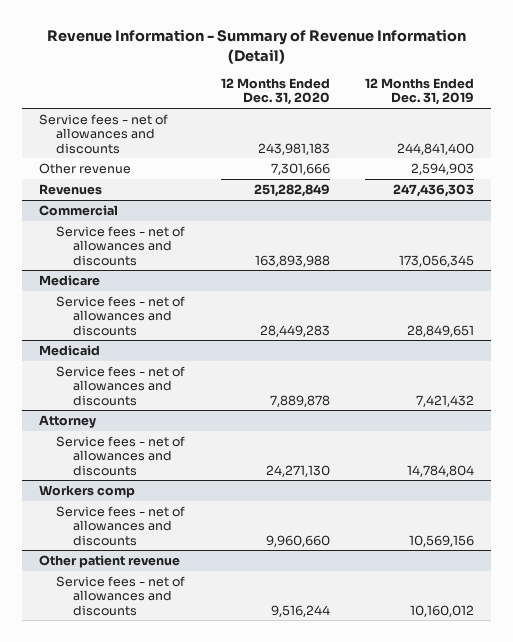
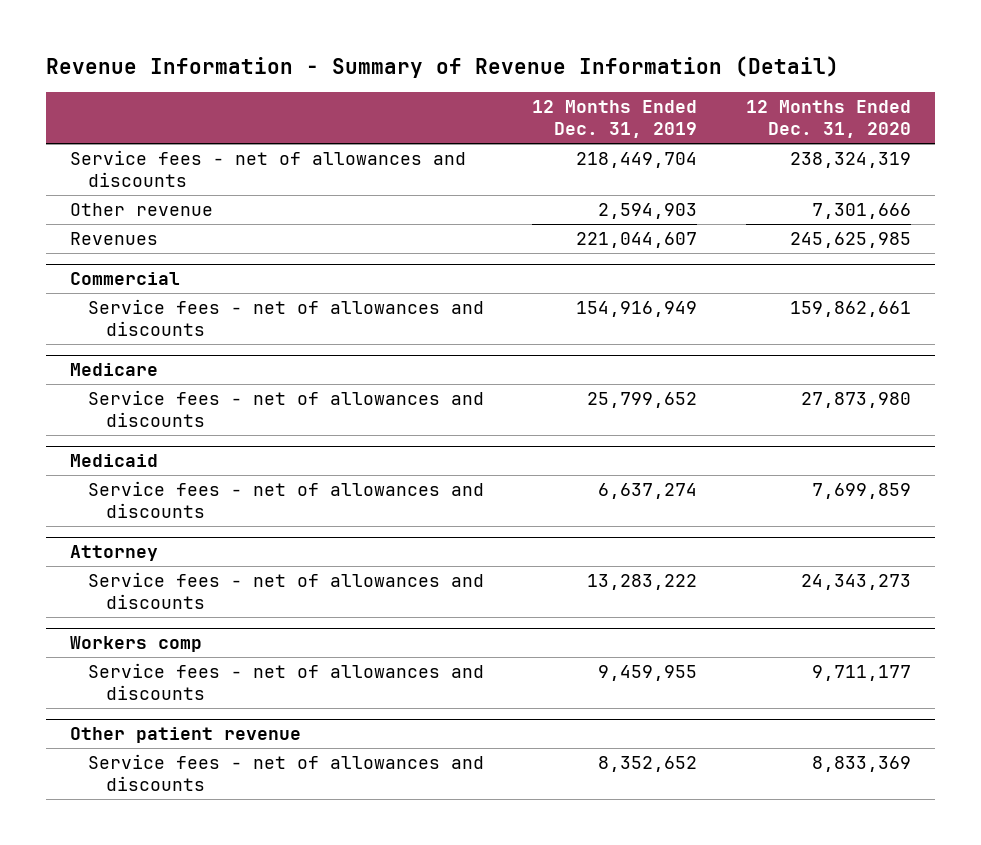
[257,142,330,155] 243,981,183 -> [789,152,911,169] 238,324,319
[396,142,474,155] 244,841,400 -> [576,152,698,169] 218,449,704
[253,183,330,197] 251,282,849 -> [789,232,911,249] 245,625,985
[392,183,474,197] 247,436,303 -> [576,232,698,249] 221,044,607
[254,254,330,267] 163,893,988 -> [789,301,911,318] 159,862,661
[398,254,474,267] 173,056,345 -> [576,301,698,318] 154,916,949
[259,324,330,337] 28,449,283 -> [800,392,911,409] 27,873,980
[406,324,474,337] 28,849,651 -> [587,392,698,409] 25,799,652
[269,394,330,407] 7,889,878 -> [811,483,911,500] 7,699,859
[415,394,474,407] 7,421,432 -> [598,483,698,500] 6,637,274
[265,464,330,477] 24,271,130 -> [800,574,911,591] 24,343,273
[406,464,474,477] 14,784,804 -> [587,574,698,591] 13,283,222
[265,534,330,547] 9,960,660 -> [811,665,911,682] 9,711,177
[408,534,474,547] 10,569,156 -> [598,665,698,682] 9,459,955
[270,604,330,617] 9,516,244 -> [811,756,911,773] 8,833,369
[409,604,474,617] 10,160,012 -> [598,756,698,773] 8,352,652

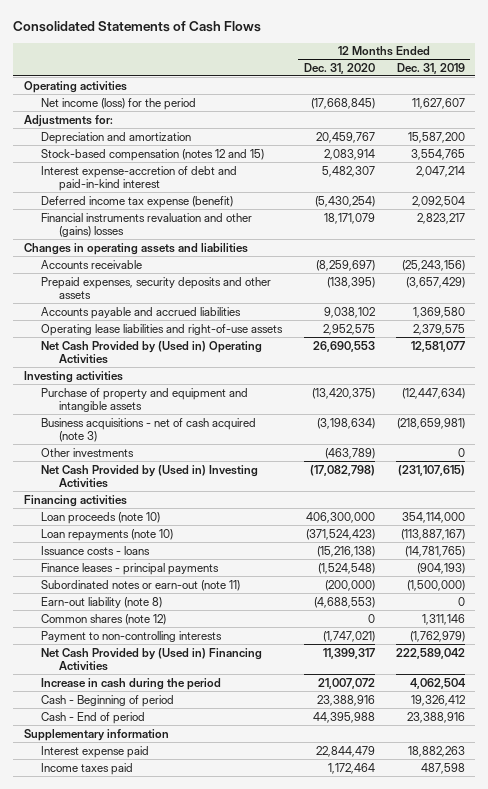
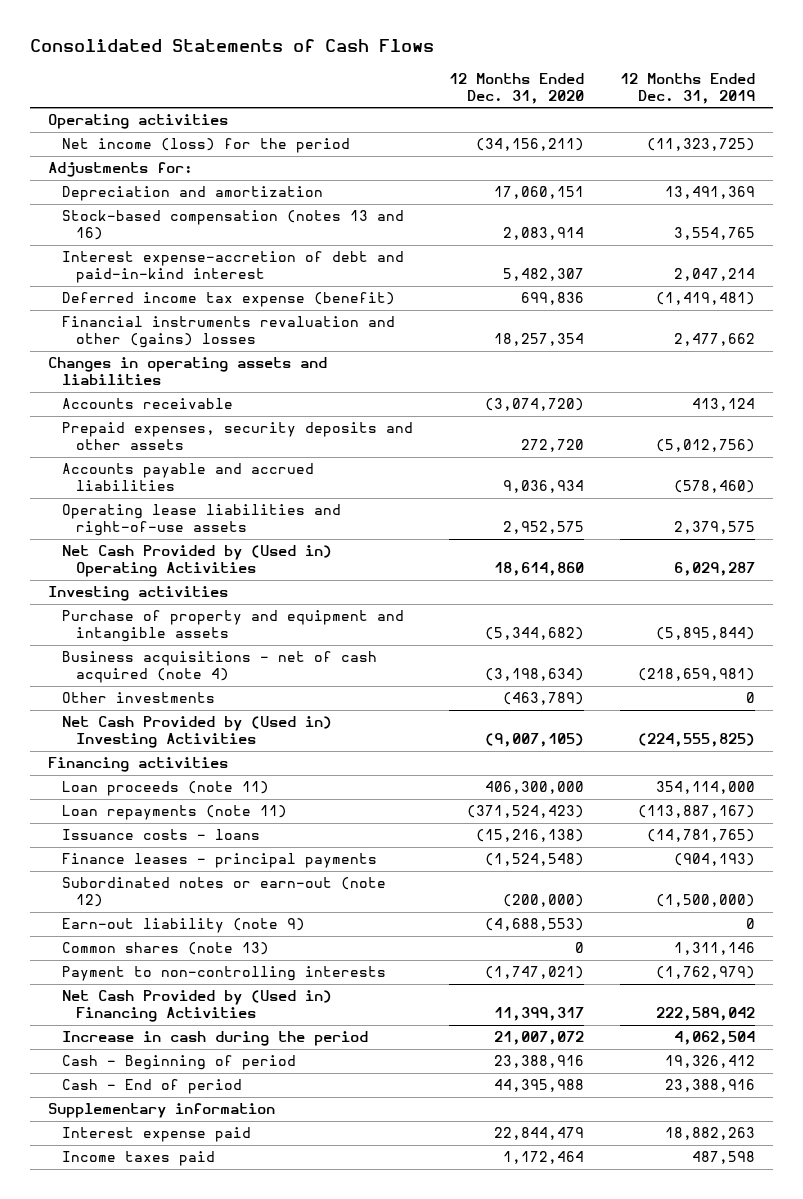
[310,97,375,109] (17,668,845) -> [476,138,585,152] (34,156,211)
[411,97,465,109] 11,627,607 -> [646,138,755,152] (11,323,725)
[315,131,375,143] 20,459,767 -> [494,186,585,200] 17,060,151
[407,131,465,143] 15,587,200 -> [664,186,755,200] 13,491,369
[41,148,265,161] Stock-based compensation (notes 12 and 15) -> [62,210,405,241] Stock-based compensation (notes 13 and 16)
[314,195,375,207] (5,430,254) -> [521,292,585,306] 699,836
[411,195,465,207] 2,092,504 -> [655,292,755,306] (1,419,481)
[323,212,375,224] 18,171,079 -> [494,333,585,347] 18,257,354
[416,212,465,224] 2,823,217 -> [673,333,755,347] 2,477,662
[315,259,375,271] (8,259,697) -> [485,398,585,412] (3,074,720)
[401,259,465,271] (25,243,156) -> [691,398,755,412] 413,124
[326,276,375,288] (138,395) -> [521,439,585,453] 272,720
[405,276,465,288] (3,657,429) -> [655,439,755,453] (5,012,756)
[323,306,375,318] 9,038,102 -> [503,480,585,494] 9,036,934
[412,306,465,318] 1,369,580 -> [673,480,755,494] (578,460)
[312,340,375,352] 26,690,553 -> [494,562,585,577] 18,614,860
[410,340,465,352] 12,581,077 -> [673,562,755,577] 6,029,287
[311,387,375,399] (13,420,375) -> [485,627,585,641] (5,344,682)
[401,387,465,399] (12,447,634) -> [655,627,755,641] (5,895,844)
[41,417,257,443] Business acquisitions - net of cash acquired (note 3) -> [62,651,378,684] Business acquisitions - net of cash acquired (note 4)
[309,464,375,476] (17,082,798) -> [485,733,585,748] (9,007,105)
[397,464,465,476] (231,107,615) -> [637,733,755,748] (224,555,825)
[41,511,161,524] Loan proceeds (note 10) -> [62,781,270,797] Loan proceeds (note 11)
[41,528,174,541] Loan repayments (note 10) -> [62,805,288,821] Loan repayments (note 11)
[41,579,241,591] Subordinated notes or earn-out (note 11) -> [62,877,387,908] Subordinated notes or earn-out (note 12)
[41,596,163,608] Earn-out liability (note 8) -> [62,918,306,934] Earn-out liability (note 9)
[41,613,167,625] Common shares (note 12) -> [62,942,270,956] Common shares (note 13)

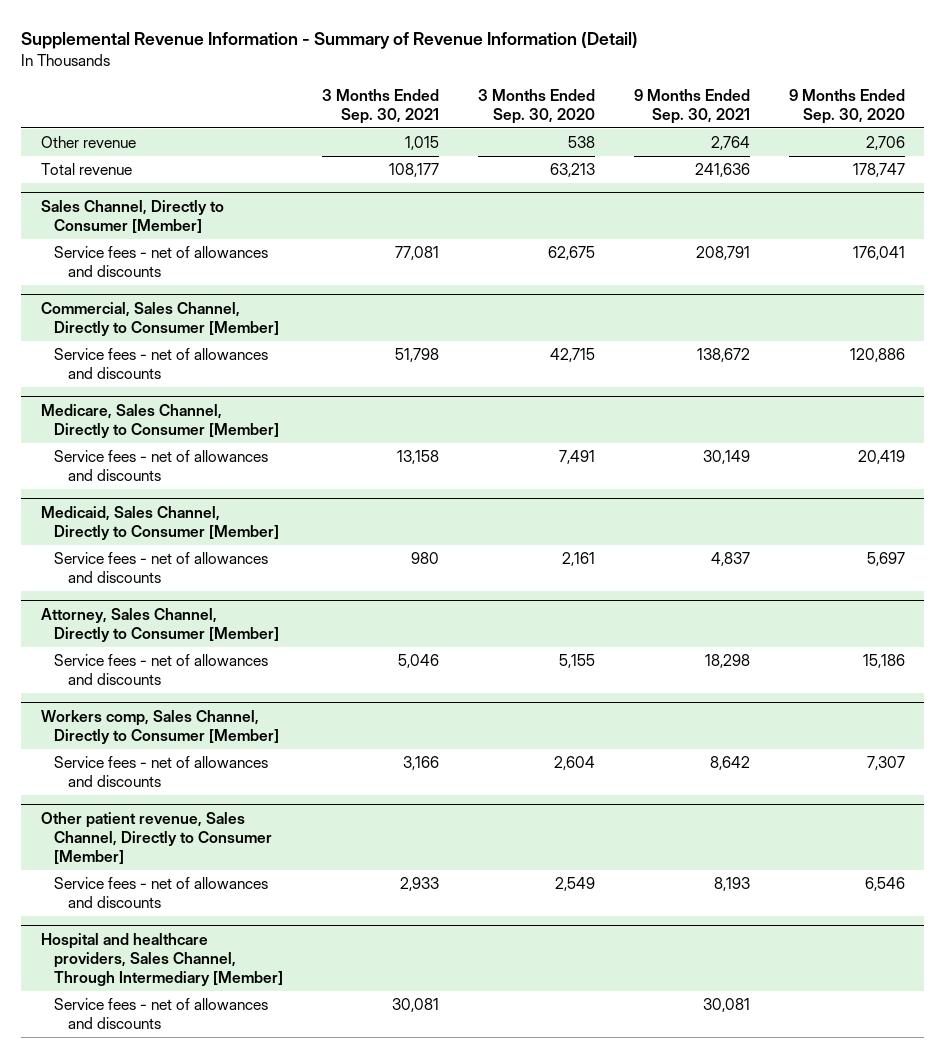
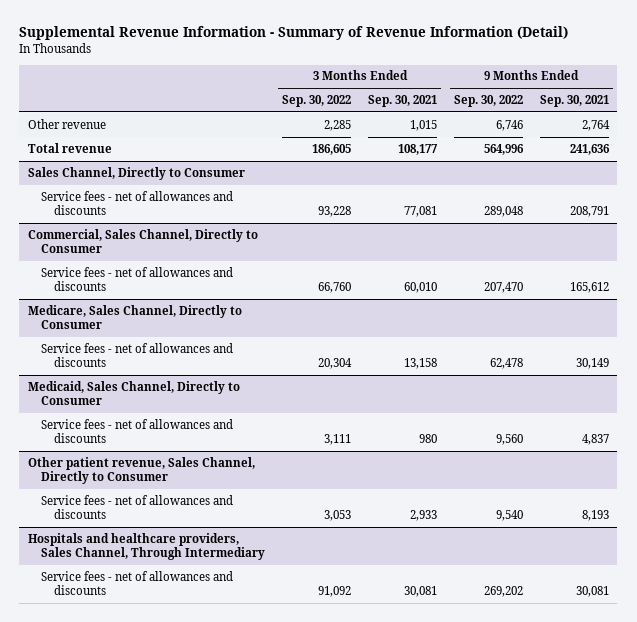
[477,88,595,124] 3 Months Ended Sep. 30, 2020 -> none
[788,88,905,124] 9 Months Ended Sep. 30, 2020 -> none
none -> [282,95,352,108] Sep. 30, 2022
none -> [453,95,523,108] Sep. 30, 2022
[40,199,224,233] Sales Channel, Directly to Consumer [Member] -> [27,166,245,180] Sales Channel, Directly to Consumer
[40,301,280,336] Commercial, Sales Channel, Directly to Consumer [Member] -> [27,228,258,254] Commercial, Sales Channel, Directly to Consumer
[395,348,440,363] 51,798 -> [404,282,438,294] 60,010
[696,348,750,363] 138,672 -> [569,282,609,294] 165,612
[40,403,280,438] Medicare, Sales Channel, Directly to Consumer [Member] -> [27,304,242,330] Medicare, Sales Channel, Directly to Consumer
[40,505,280,540] Medicaid, Sales Channel, Directly to Consumer [Member] -> [27,380,240,406] Medicaid, Sales Channel, Directly to Consumer
[40,607,280,642] Attorney, Sales Channel, Directly to Consumer [Member] -> none
[54,654,269,686] Service fees - net of allowances and discounts -> none
[40,709,280,744] Workers comp, Sales Channel, Directly to Consumer [Member] -> none
[54,756,269,788] Service fees - net of allowances and discounts -> none
[40,811,273,864] Other patient revenue, Sales Channel, Directly to Consumer [Member] -> [27,456,255,485] Other patient revenue, Sales Channel, Directly to Consumer
[40,932,284,986] Hospital and healthcare providers, Sales Channel, Through Intermediary [Member] -> [27,532,266,561] Hospitals and healthcare providers, Sales Channel, Through Intermediary

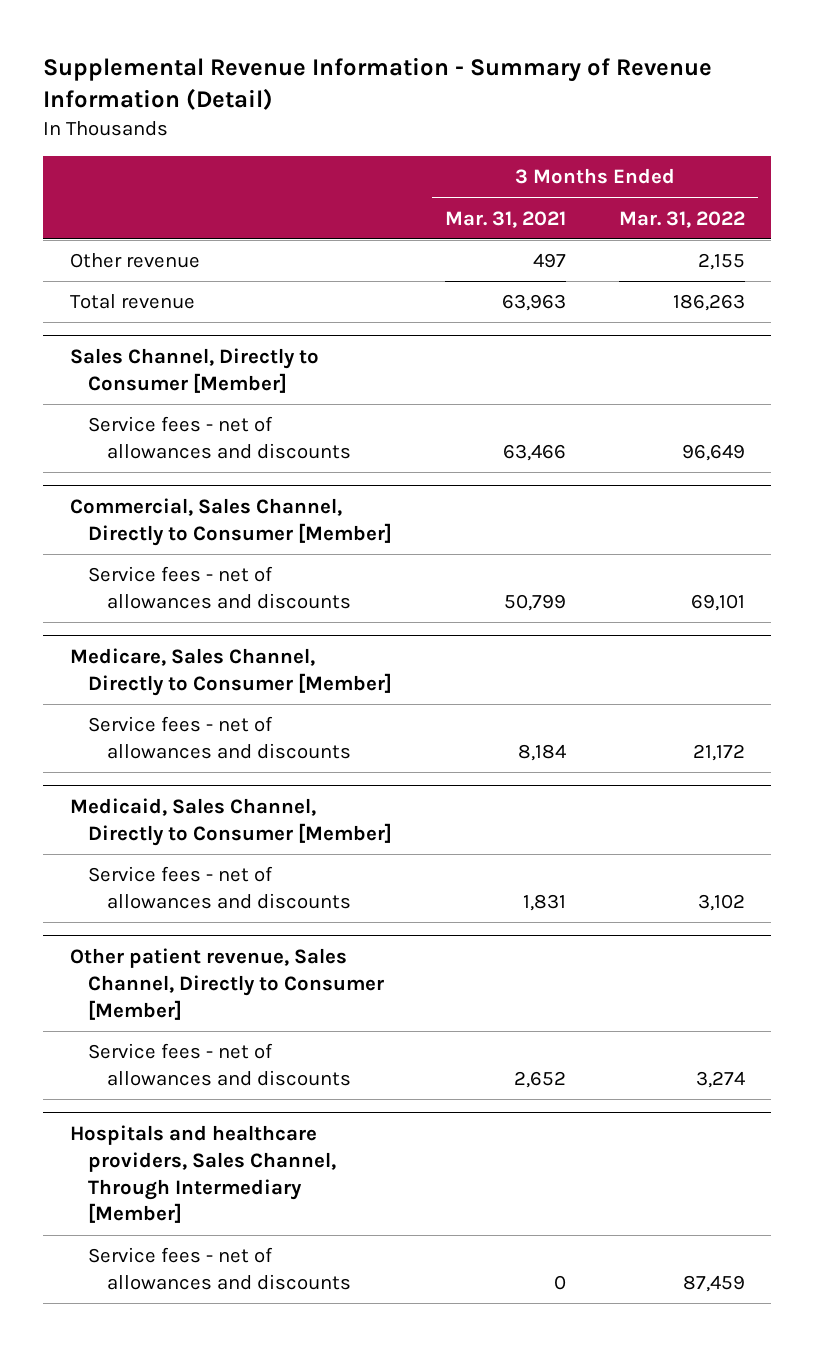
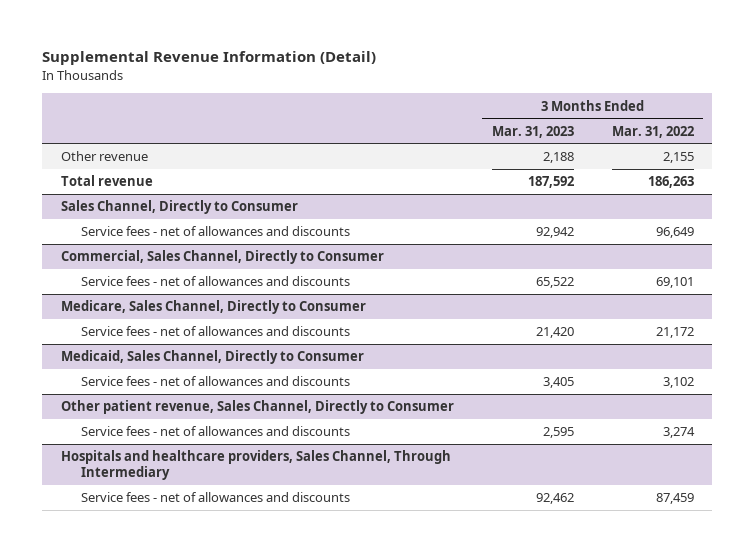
[43,57,713,111] Supplemental Revenue Information - Summary of Revenue Information (Detail) -> [41,51,376,66] Supplemental Revenue Information (Detail)
[445,210,567,228] Mar. 31, 2021 -> none
none -> [491,125,574,138] Mar. 31, 2023
[69,347,319,393] Sales Channel, Directly to Consumer [Member] -> [60,200,298,215] Sales Channel, Directly to Consumer
[69,497,393,546] Commercial, Sales Channel, Directly to Consumer [Member] -> [60,250,384,265] Commercial, Sales Channel, Directly to Consumer
[69,647,393,696] Medicare, Sales Channel, Directly to Consumer [Member] -> [60,300,366,315] Medicare, Sales Channel, Directly to Consumer
[69,797,393,846] Medicaid, Sales Channel, Directly to Consumer [Member] -> [60,350,364,365] Medicaid, Sales Channel, Directly to Consumer
[69,947,385,1020] Other patient revenue, Sales Channel, Directly to Consumer [Member] -> [60,400,454,415] Other patient revenue, Sales Channel, Directly to Consumer
[69,1124,337,1224] Hospitals and healthcare providers, Sales Channel, Through Intermediary [Member] -> [60,450,451,481] Hospitals and healthcare providers, Sales Channel, Through Intermediary

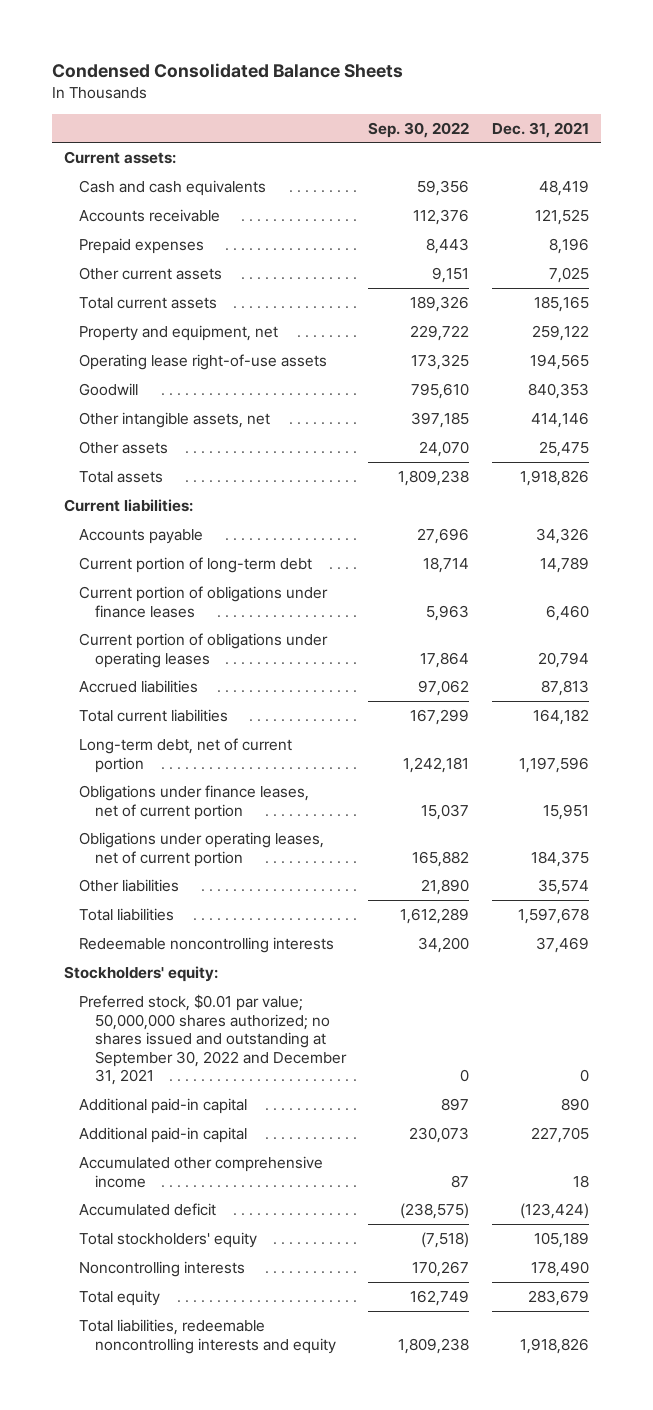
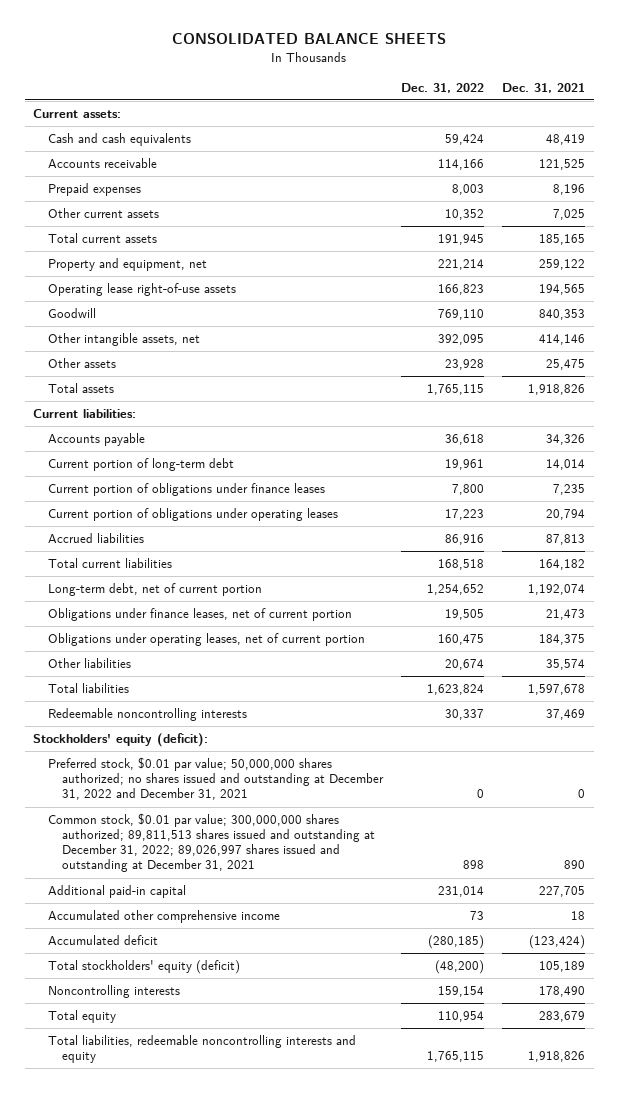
[52,62,404,78] Condensed Consolidated Balance Sheets -> [172,33,447,45] CONSOLIDATED BALANCE SHEETS
[368,121,470,138] Sep. 30, 2022 -> none
none -> [400,82,484,93] Dec. 31, 2022
[540,557,590,574] 14,789 -> [545,459,585,471] 14,014
[546,604,590,621] 6,460 -> [552,484,585,496] 7,235
[519,756,590,773] 1,197,596 -> [527,584,585,596] 1,192,074
[543,803,590,820] 15,951 -> [545,609,585,621] 21,473
[63,966,218,983] Stockholders' equity: -> [33,733,209,748] Stockholders' equity (deficit):
[79,994,347,1086] Preferred stock, $0.01 par value; 50,000,000 shares authorized; no shares issued and outstanding at September 30, 2022 and December 31, 2021 -> [47,757,385,801] Preferred stock, $0.01 par value; 50,000,000 shares authorized; no shares issued and outstanding at December 31, 2022 and December 31, 2021
[79,1098,248,1115] Additional paid-in capital -> [47,813,376,873] Common stock, $0.01 par value; 300,000,000 shares authorized; 89,811,513 shares issued and outstanding at December 31, 2022; 89,026,997 shares issued and outstanding at December 31, 2021
[79,1232,258,1249] Total stockholders' equity -> [47,960,240,975] Total stockholders' equity (deficit)

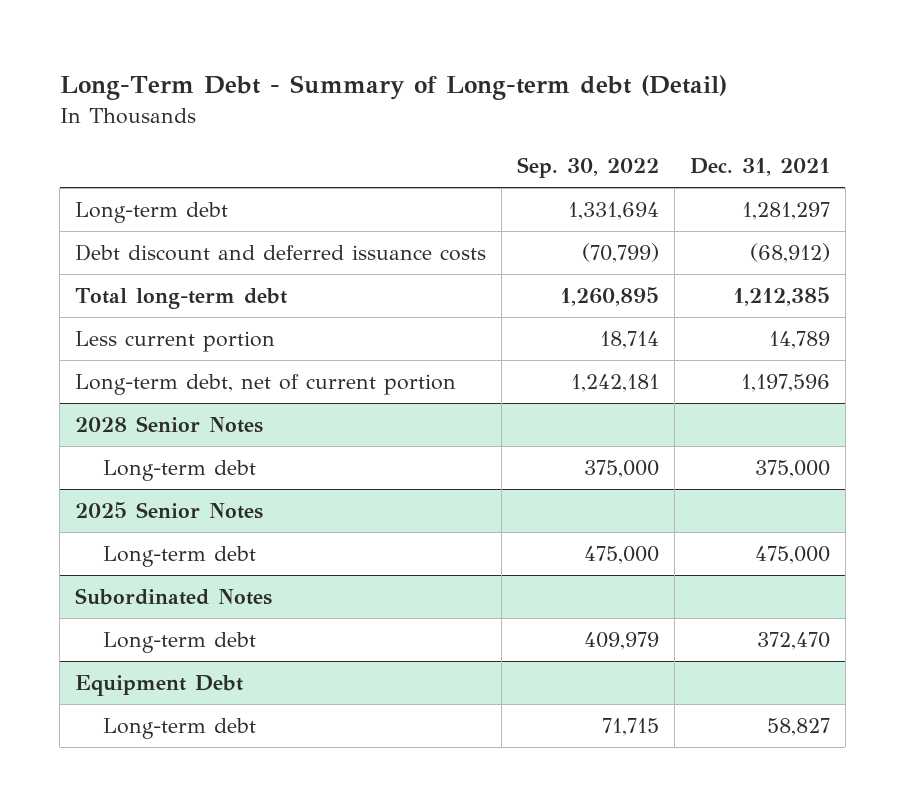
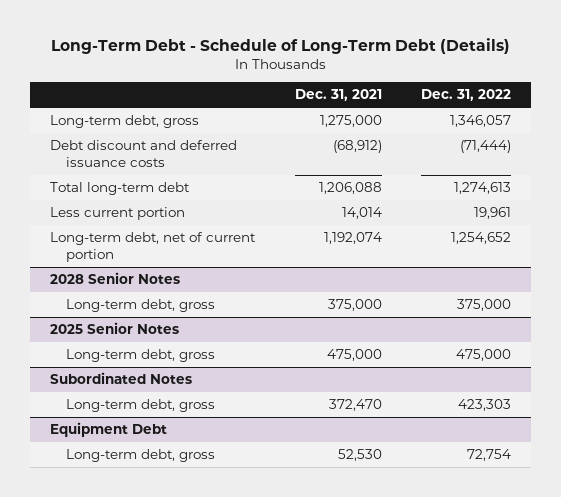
[59,75,727,101] Long-Term Debt - Summary of Long-term debt (Detail) -> [50,37,510,54] Long-Term Debt - Schedule of Long-Term Debt (Details)
[517,157,660,179] Sep. 30, 2022 -> none
none -> [421,89,512,102] Dec. 31, 2022
[75,201,229,223] Long-term debt -> [50,115,200,129] Long-term debt, gross
[741,201,830,220] 1,281,297 -> [319,115,382,128] 1,275,000
[732,286,830,306] 1,212,385 -> [318,182,382,195] 1,206,088
[768,330,830,349] 14,789 -> [341,207,382,220] 14,014
[740,373,830,392] 1,197,596 -> [323,232,382,245] 1,192,074
[103,459,257,481] Long-term debt -> [65,299,215,313] Long-term debt, gross
[103,545,257,567] Long-term debt -> [65,349,215,363] Long-term debt, gross
[103,631,257,653] Long-term debt -> [65,399,215,413] Long-term debt, gross
[103,717,257,739] Long-term debt -> [65,449,215,463] Long-term debt, gross
[766,717,830,736] 58,827 -> [337,449,382,462] 52,530

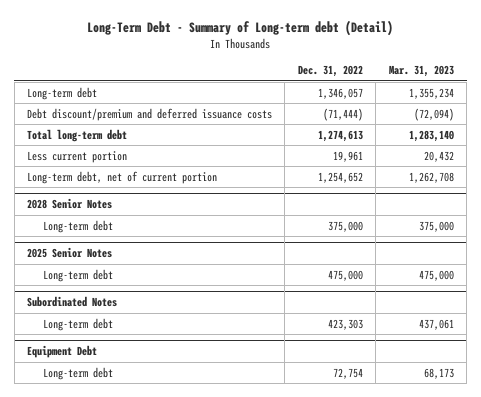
[50,37,510,54] Long-Term Debt - Schedule of Long-Term Debt (Details) -> [87,20,394,37] Long-Term Debt - Summary of Long-term debt (Detail)
[294,89,382,102] Dec. 31, 2021 -> none
none -> [388,65,454,78] Mar. 31, 2023
[50,115,200,129] Long-term debt, gross -> [27,86,98,100] Long-term debt
[50,140,238,168] Debt discount and deferred issuance costs -> [27,107,273,121] Debt discount/premium and deferred issuance costs
[65,299,215,313] Long-term debt, gross -> [42,219,113,233] Long-term debt
[65,349,215,363] Long-term debt, gross -> [42,268,113,282] Long-term debt
[65,399,215,413] Long-term debt, gross -> [42,317,113,331] Long-term debt
[65,449,215,463] Long-term debt, gross -> [42,366,113,380] Long-term debt

